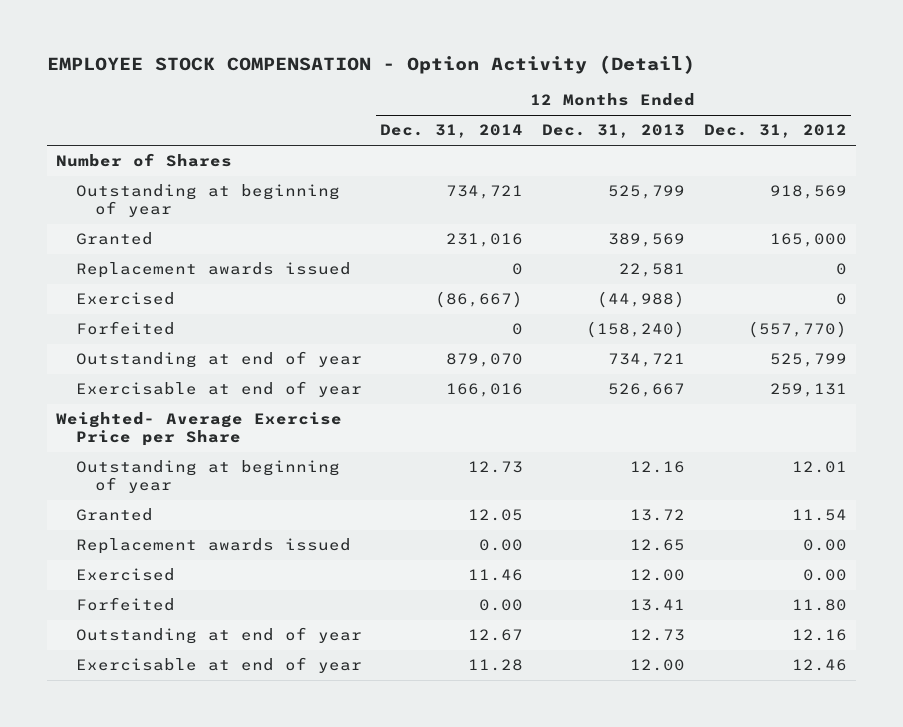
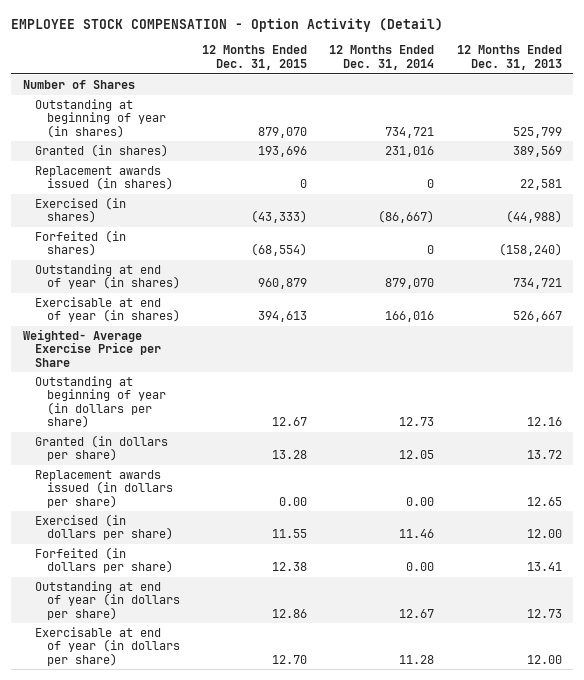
[703,124,847,139] Dec. 31, 2012 -> none
none -> [201,45,307,70] 12 Months Ended Dec. 31, 2015
[75,184,340,218] Outstanding at beginning of year -> [34,99,166,138] Outstanding at beginning of year (in shares)
[75,232,153,246] Granted -> [34,144,168,158] Granted (in shares)
[75,262,351,279] Replacement awards issued -> [34,166,173,191] Replacement awards issued (in shares)
[75,292,175,306] Exercised -> [34,197,126,224] Exercised (in shares)
[75,321,175,336] Forfeited -> [34,230,126,257] Forfeited (in shares)
[75,351,362,369] Outstanding at end of year -> [34,264,180,290] Outstanding at end of year (in shares)
[75,381,362,398] Exercisable at end of year -> [34,297,180,323] Exercisable at end of year (in shares)
[75,460,340,494] Outstanding at beginning of year -> [34,376,166,428] Outstanding at beginning of year (in dollars per share)
[75,508,153,522] Granted -> [34,435,168,462] Granted (in dollars per share)
[75,538,351,555] Replacement awards issued -> [34,470,173,508] Replacement awards issued (in dollars per share)
[75,568,175,582] Exercised -> [34,514,173,541] Exercised (in dollars per share)
[75,597,175,612] Forfeited -> [34,547,173,574] Forfeited (in dollars per share)
[75,627,362,645] Outstanding at end of year -> [34,581,180,620] Outstanding at end of year (in dollars per share)
[75,657,362,674] Exercisable at end of year -> [34,627,180,666] Exercisable at end of year (in dollars per share)

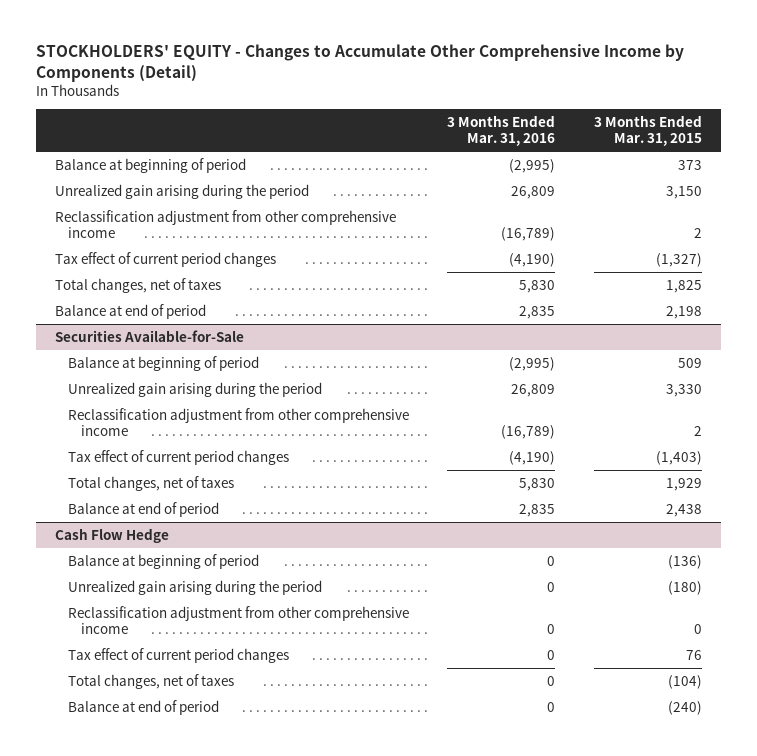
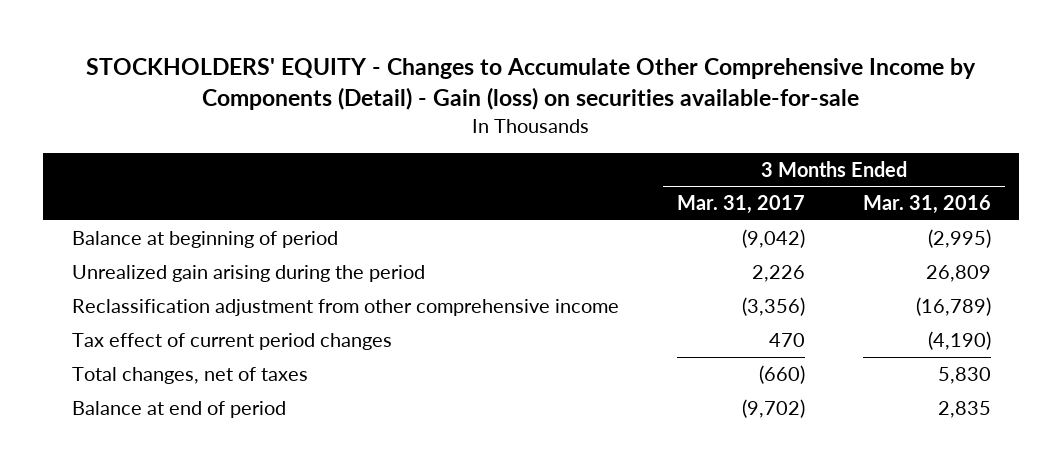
[36,43,685,82] STOCKHOLDERS' EQUITY - Changes to Accumulate Other Comprehensive Income by Components (Detail) -> [86,57,977,110] STOCKHOLDERS' EQUITY - Changes to Accumulate Other Comprehensive Income by Components (Detail) - Gain (loss) on securities available-for-sale
[593,115,702,146] 3 Months Ended Mar. 31, 2015 -> none
none -> [676,195,805,215] Mar. 31, 2017
[55,329,245,342] Securities Available-for-Sale -> none
[67,355,259,371] Balance at beginning of period -> none
[67,381,322,397] Unrealized gain arising during the period -> none
[67,407,409,436] Reclassification adjustment from other comprehensive income -> none
[67,449,289,465] Tax effect of current period changes -> none
[67,475,234,491] Total changes, net of taxes -> none
[67,501,219,517] Balance at end of period -> none
[55,527,170,543] Cash Flow Hedge -> none
[67,553,259,569] Balance at beginning of period -> none
[67,579,322,595] Unrealized gain arising during the period -> none
[67,605,409,634] Reclassification adjustment from other comprehensive income -> none
[67,647,289,663] Tax effect of current period changes -> none
[67,673,234,689] Total changes, net of taxes -> none
[67,699,219,715] Balance at end of period -> none

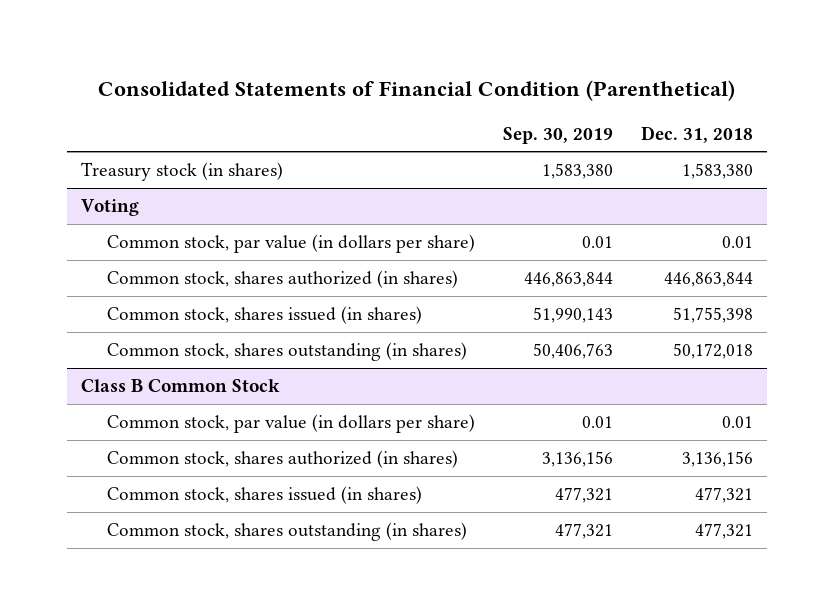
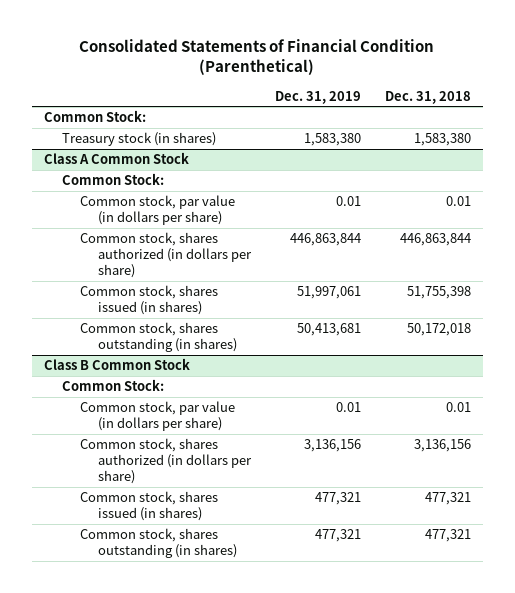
[503,126,614,144] Sep. 30, 2019 -> none
none -> [274,90,361,104] Dec. 31, 2019
none -> [43,110,146,123] Common Stock:
[80,199,139,217] Voting -> [43,152,189,165] Class A Common Stock
none -> [61,173,164,186] Common Stock:
[107,270,459,289] Common stock, shares authorized (in shares) -> [79,232,252,279] Common stock, shares authorized (in dollars per share)
none -> [61,379,164,392] Common Stock:
[107,450,459,469] Common stock, shares authorized (in shares) -> [79,438,252,485] Common stock, shares authorized (in dollars per share)

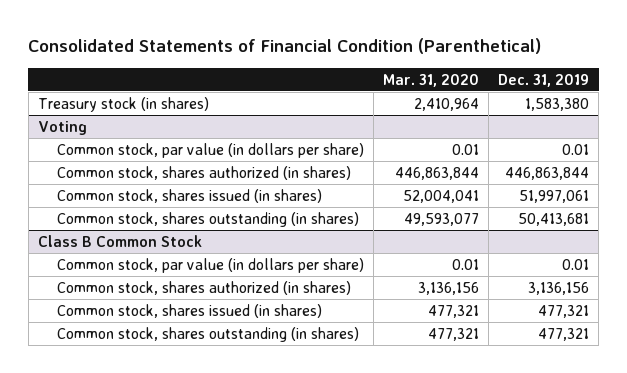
[384,90,471,104] Dec. 31, 2018 -> none
none -> [382,73,479,87] Mar. 31, 2020
[43,110,146,123] Common Stock: -> none
[61,173,164,186] Common Stock: -> none
[43,152,189,165] Class A Common Stock -> [37,120,87,135] Voting
[79,232,252,279] Common stock, shares authorized (in dollars per share) -> [56,165,351,180] Common stock, shares authorized (in shares)
[61,379,164,392] Common Stock: -> none
[79,438,252,485] Common stock, shares authorized (in dollars per share) -> [56,280,351,295] Common stock, shares authorized (in shares)

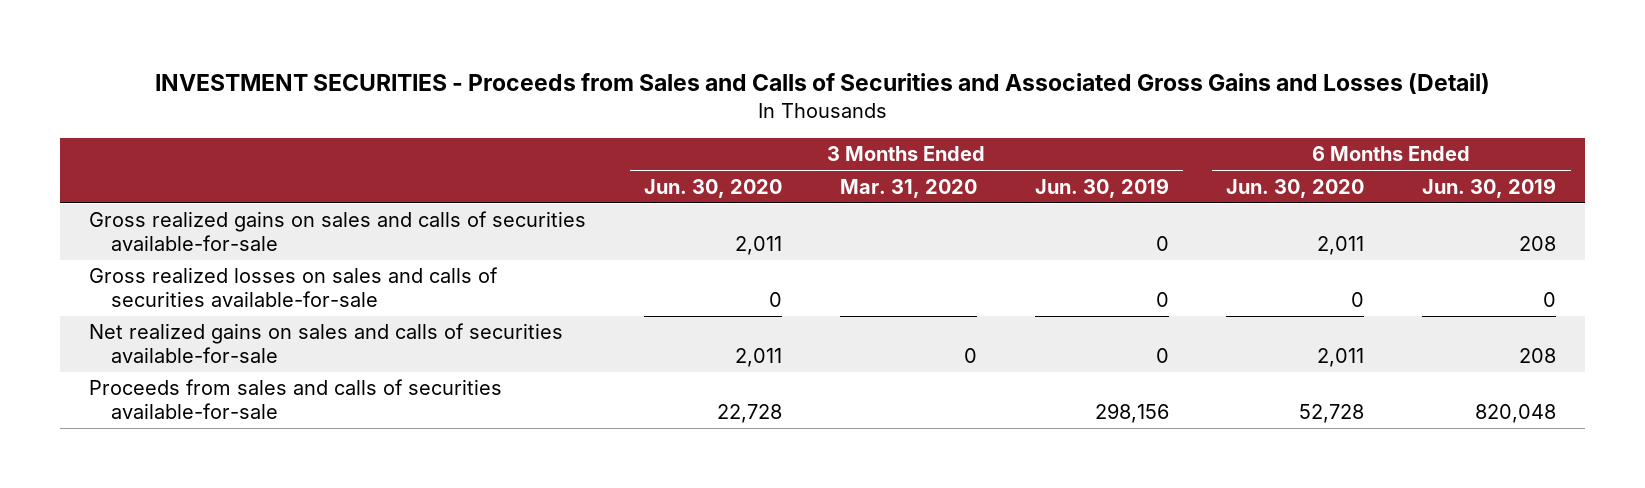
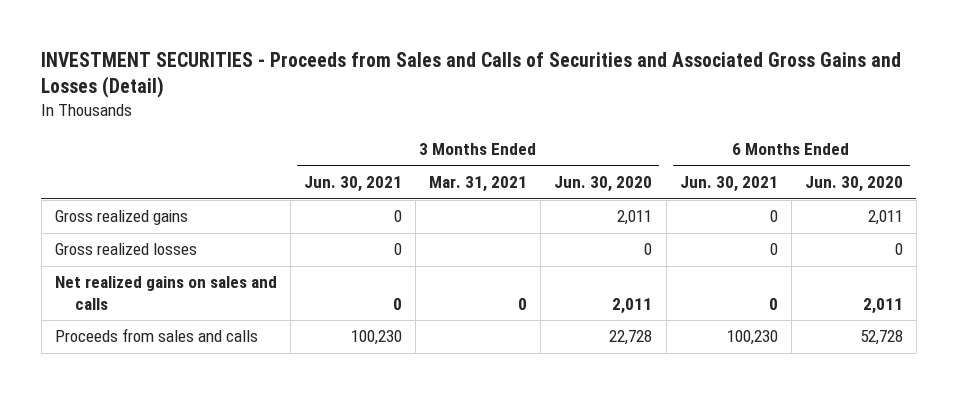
[839,178,977,198] Mar. 31, 2020 -> none
[1034,177,1169,198] Jun. 30, 2019 -> none
[1422,177,1557,198] Jun. 30, 2019 -> none
none -> [304,176,403,193] Jun. 30, 2021
none -> [429,176,528,193] Mar. 31, 2021
none -> [679,176,778,193] Jun. 30, 2021
[89,211,587,251] Gross realized gains on sales and calls of securities available-for-sale -> [54,210,188,226] Gross realized gains
[89,267,499,307] Gross realized losses on sales and calls of securities available-for-sale -> [54,243,197,256] Gross realized losses
[89,323,564,363] Net realized gains on sales and calls of securities available-for-sale -> [54,276,277,310] Net realized gains on sales and calls
[89,379,503,419] Proceeds from sales and calls of securities available-for-sale -> [54,328,258,343] Proceeds from sales and calls

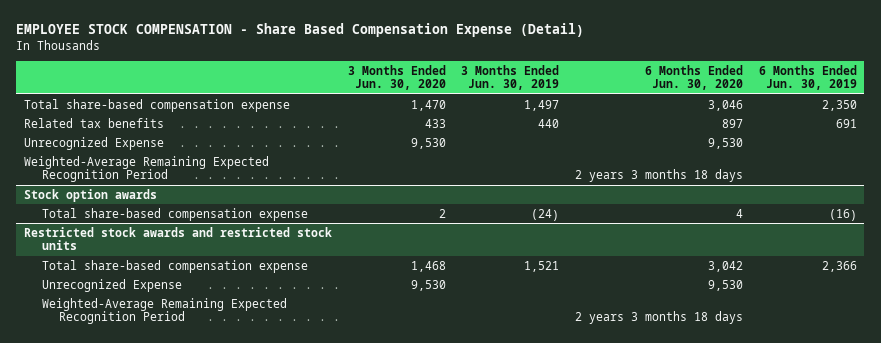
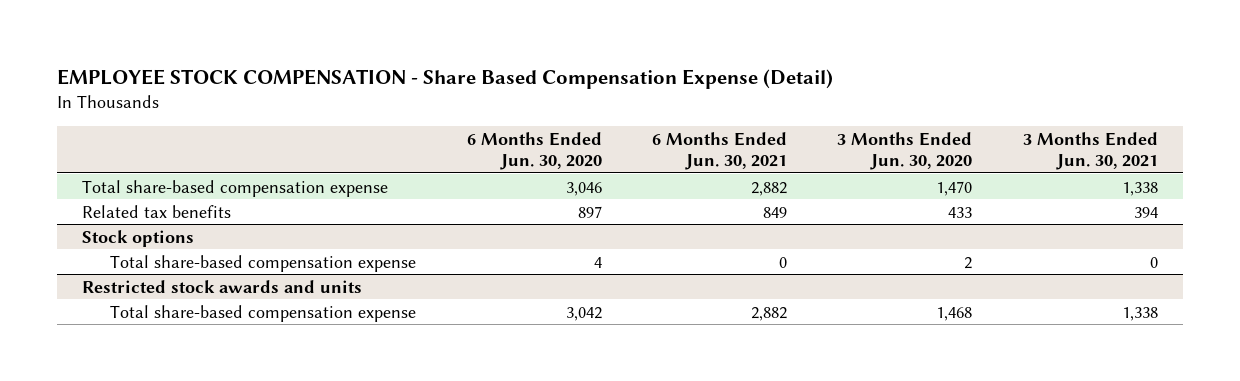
[461,64,560,91] 3 Months Ended Jun. 30, 2019 -> none
[758,64,857,91] 6 Months Ended Jun. 30, 2019 -> none
none -> [651,131,787,170] 6 Months Ended Jun. 30, 2021
none -> [1022,131,1158,170] 3 Months Ended Jun. 30, 2021
[24,136,165,150] Unrecognized Expense -> none
[24,155,270,183] Weighted-Average Remaining Expected Recognition Period -> none
[24,188,158,202] Stock option awards -> [81,229,194,247] Stock options
[24,226,333,251] Restricted stock awards and restricted stock units -> [81,279,362,293] Restricted stock awards and units
[41,278,182,292] Unrecognized Expense -> none
[41,297,287,325] Weighted-Average Remaining Expected Recognition Period -> none

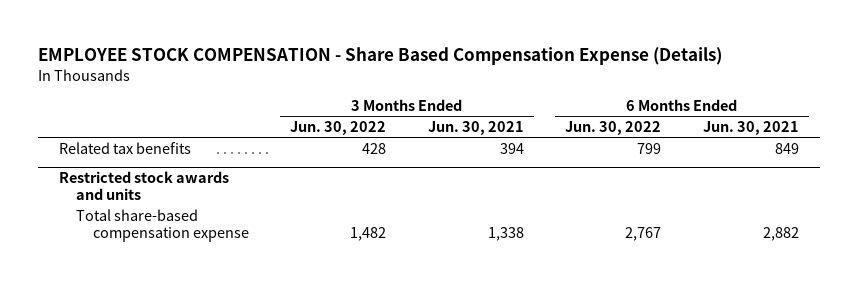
[56,69,833,90] EMPLOYEE STOCK COMPENSATION - Share Based Compensation Expense (Detail) -> [38,47,723,66] EMPLOYEE STOCK COMPENSATION - Share Based Compensation Expense (Details)
[466,131,602,170] 6 Months Ended Jun. 30, 2020 -> none
[837,131,973,170] 3 Months Ended Jun. 30, 2020 -> none
none -> [290,121,387,136] Jun. 30, 2022
none -> [565,121,662,136] Jun. 30, 2022
[81,179,388,197] Total share-based compensation expense -> none
[81,229,194,247] Stock options -> none
[110,254,417,272] Total share-based compensation expense -> none

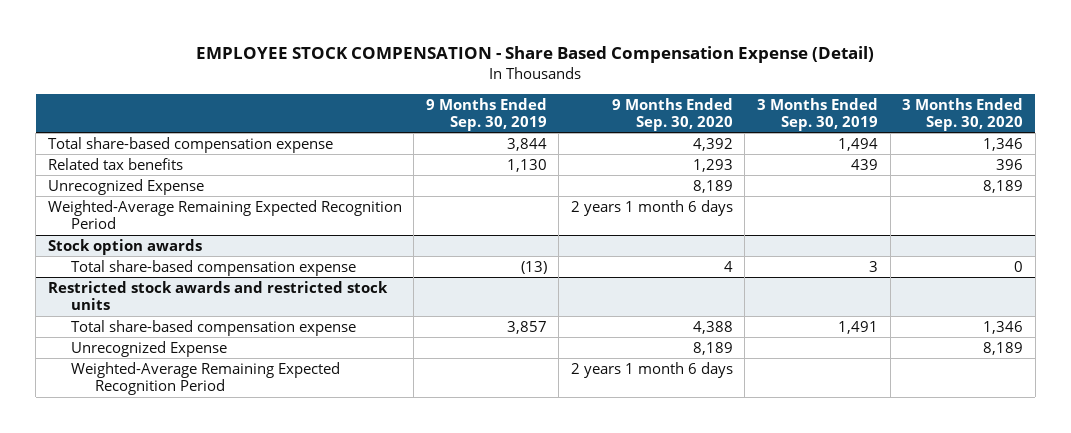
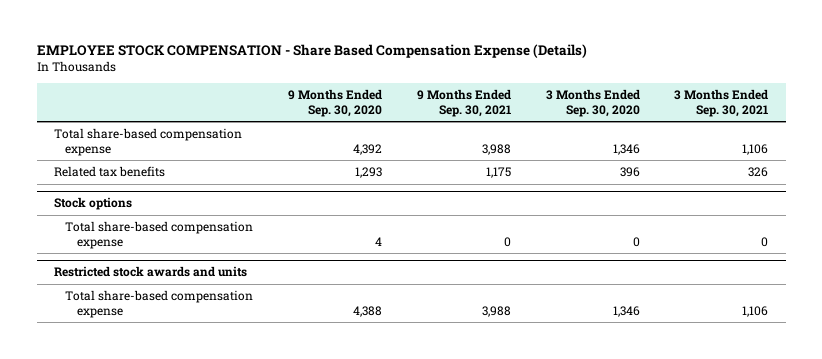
[196,45,875,63] EMPLOYEE STOCK COMPENSATION - Share Based Compensation Expense (Detail) -> [36,44,587,59] EMPLOYEE STOCK COMPENSATION - Share Based Compensation Expense (Details)
[425,97,547,131] 9 Months Ended Sep. 30, 2019 -> none
[757,97,879,131] 3 Months Ended Sep. 30, 2019 -> none
none -> [416,89,511,117] 9 Months Ended Sep. 30, 2021
none -> [674,89,769,117] 3 Months Ended Sep. 30, 2021
[47,178,204,195] Unrecognized Expense -> none
[47,199,402,230] Weighted-Average Remaining Expected Recognition Period -> none
[47,238,202,255] Stock option awards -> [53,197,132,211] Stock options
[47,280,388,311] Restricted stock awards and restricted stock units -> [53,266,247,278] Restricted stock awards and units
[71,340,228,357] Unrecognized Expense -> none
[71,361,341,396] Weighted-Average Remaining Expected Recognition Period -> none

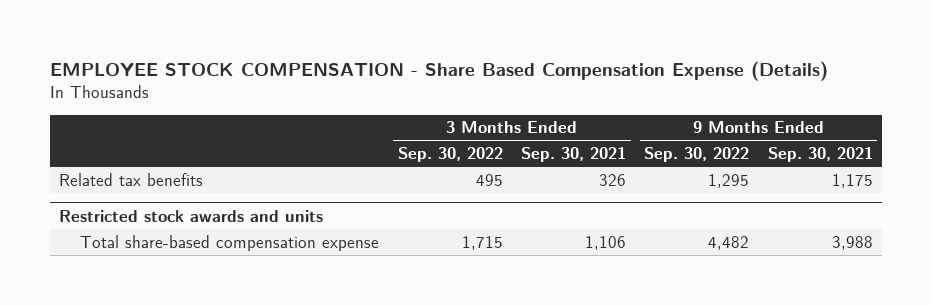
[288,89,383,117] 9 Months Ended Sep. 30, 2020 -> none
[545,89,640,117] 3 Months Ended Sep. 30, 2020 -> none
none -> [397,147,503,163] Sep. 30, 2022
none -> [644,147,750,163] Sep. 30, 2022
[53,128,242,156] Total share-based compensation expense -> none
[53,197,132,211] Stock options -> none
[65,221,254,249] Total share-based compensation expense -> none

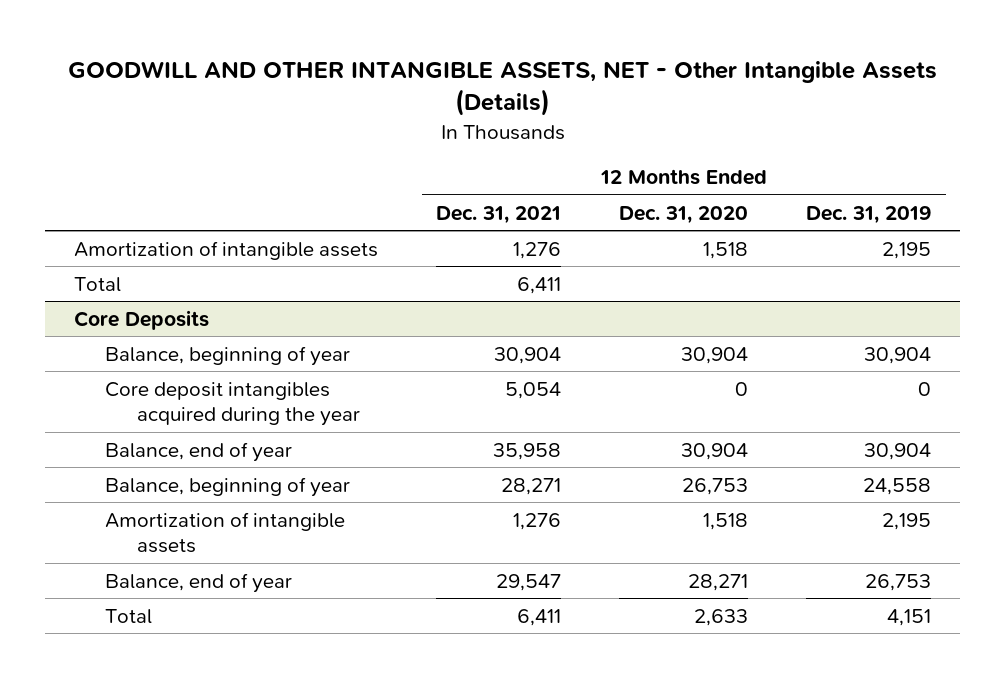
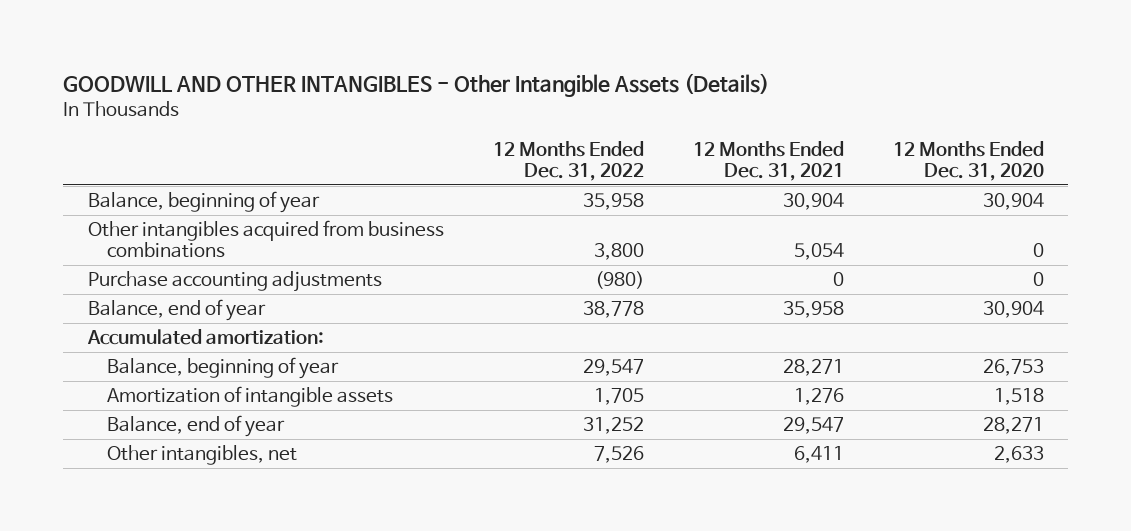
[67,60,937,117] GOODWILL AND OTHER INTANGIBLE ASSETS, NET - Other Intangible Assets (Details) -> [63,73,770,98] GOODWILL AND OTHER INTANGIBLES - Other Intangible Assets (Details)
[806,205,932,224] Dec. 31, 2019 -> none
none -> [492,140,644,181] 12 Months Ended Dec. 31, 2022
[74,240,379,260] Amortization of intangible assets -> none
[74,276,122,292] Total -> none
[74,309,210,330] Core Deposits -> none
[105,381,360,426] Core deposit intangibles acquired during the year -> [87,220,444,259] Other intangibles acquired from business combinations
none -> [87,271,382,293] Purchase accounting adjustments
none -> [86,329,324,346] Accumulated amortization:
[105,608,153,624] Total -> [107,445,298,466] Other intangibles, net

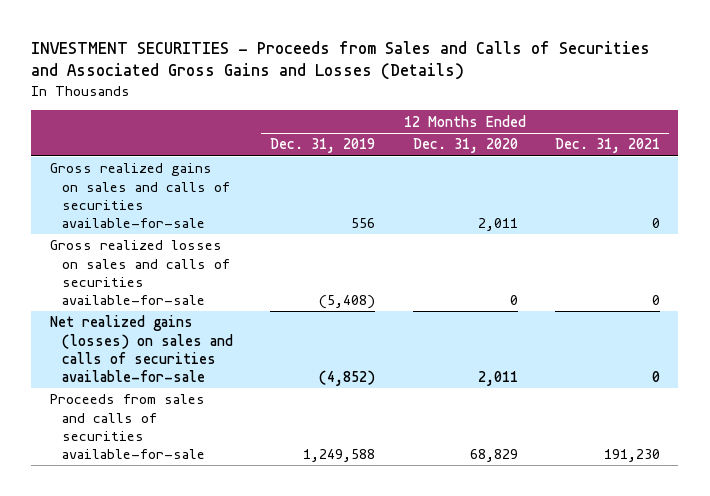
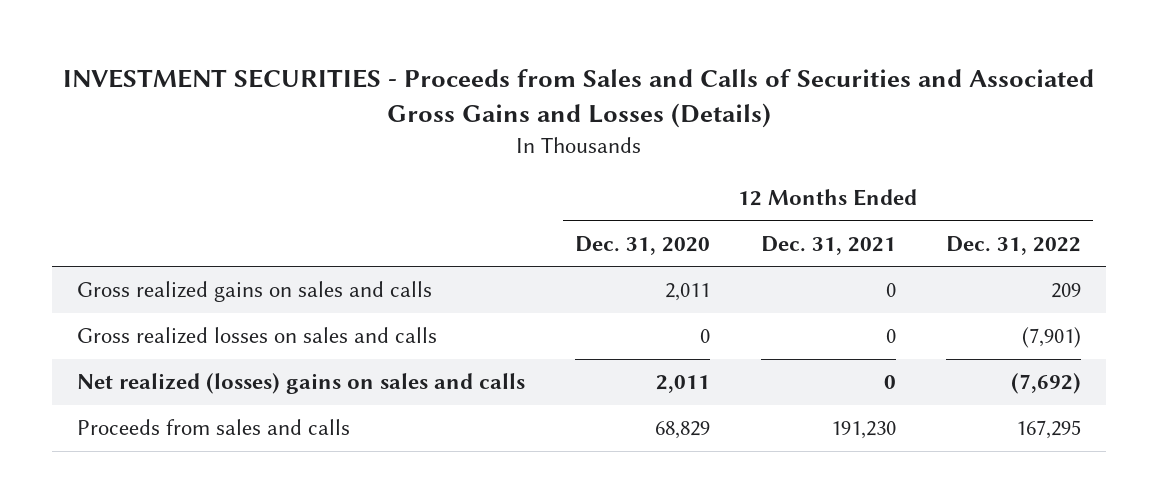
[270,138,376,154] Dec. 31, 2019 -> none
none -> [945,235,1081,255] Dec. 31, 2022
[50,163,231,229] Gross realized gains on sales and calls of securities available-for-sale -> [77,281,433,303] Gross realized gains on sales and calls
[50,240,231,306] Gross realized losses on sales and calls of securities available-for-sale -> [77,327,438,345] Gross realized losses on sales and calls
[50,315,234,383] Net realized gains (losses) on sales and calls of securities available-for-sale -> [77,373,526,395] Net realized (losses) gains on sales and calls
[50,394,206,460] Proceeds from sales and calls of securities available-for-sale -> [77,419,351,436] Proceeds from sales and calls

